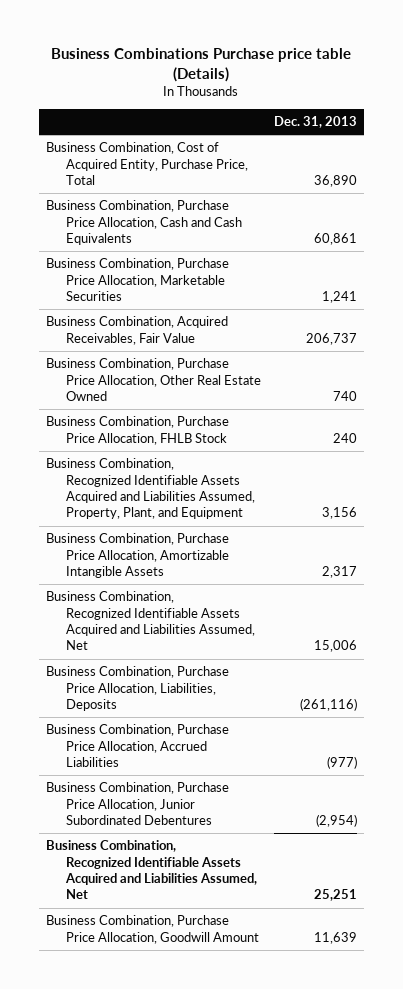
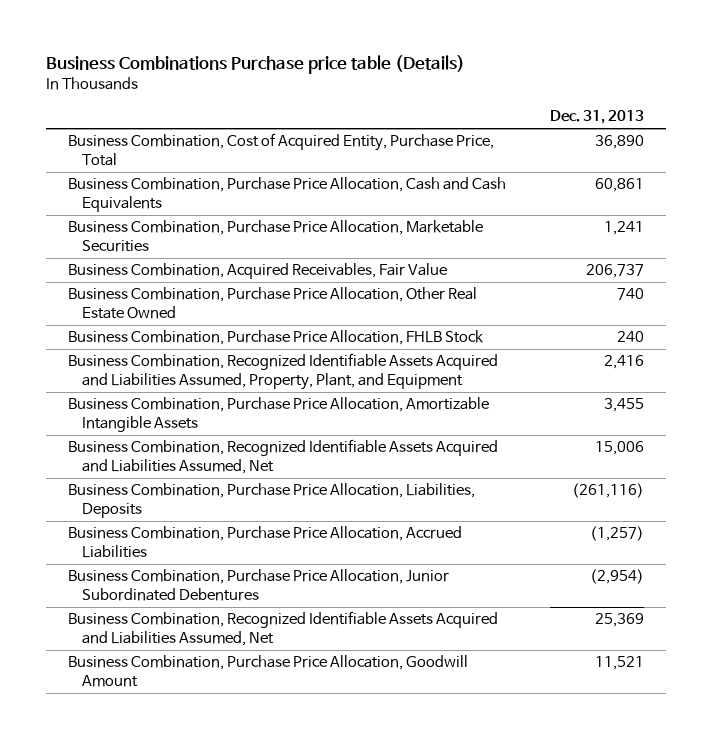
[322,507,358,520] 3,156 -> [604,355,645,370] 2,416
[322,566,358,579] 2,317 -> [604,398,645,413] 3,455
[327,756,358,770] (977) -> [590,526,645,542] (1,257)
[314,889,358,902] 25,251 -> [595,613,645,628] 25,369
[314,931,358,944] 11,639 -> [595,656,645,671] 11,521

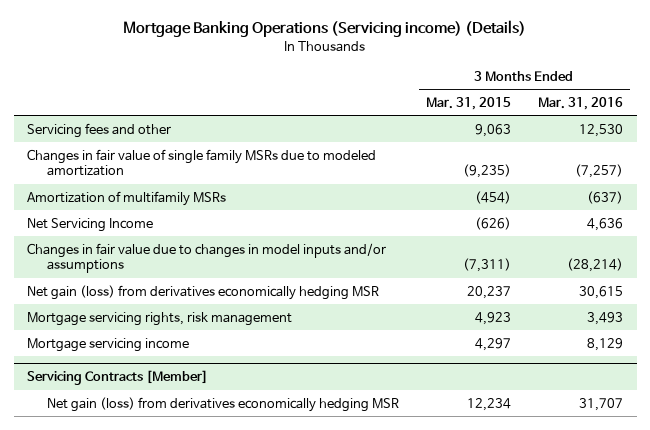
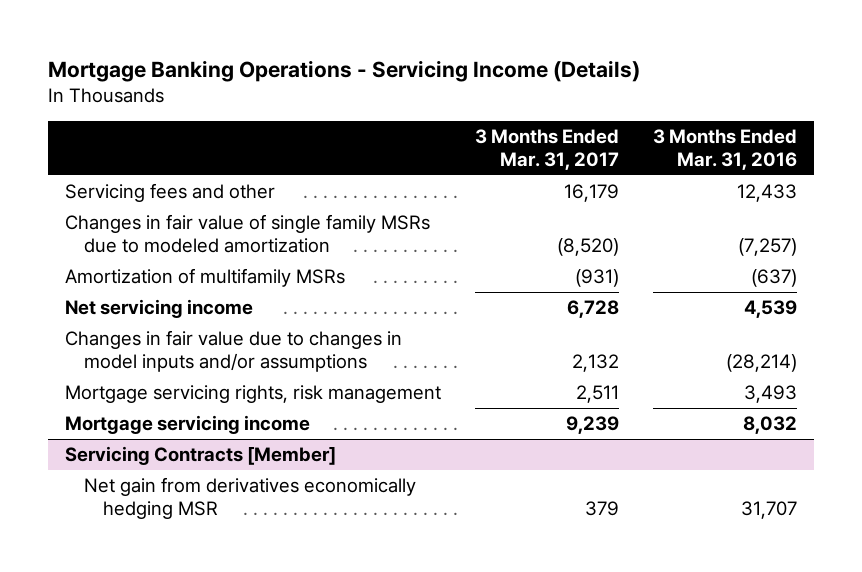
[123,20,527,38] Mortgage Banking Operations (Servicing income) (Details) -> [47,59,640,82] Mortgage Banking Operations - Servicing Income (Details)
[425,96,511,110] Mar. 31, 2015 -> none
none -> [475,129,620,170] 3 Months Ended Mar. 31, 2017
[578,123,623,137] 12,530 -> [737,184,798,203] 12,433
[27,217,154,232] Net Servicing Income -> [64,299,253,319] Net servicing income
[586,217,623,231] 4,636 -> [744,300,798,319] 4,539
[27,284,380,300] Net gain (loss) from derivatives economically hedging MSR -> none
[586,337,623,351] 8,129 -> [743,416,798,435] 8,032
[46,396,399,412] Net gain (loss) from derivatives economically hedging MSR -> [83,477,416,519] Net gain from derivatives economically hedging MSR

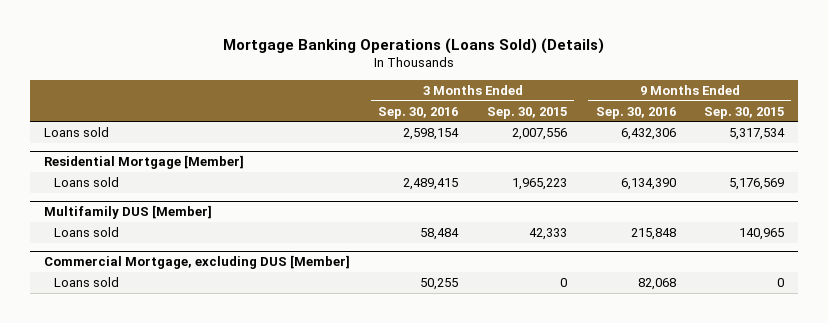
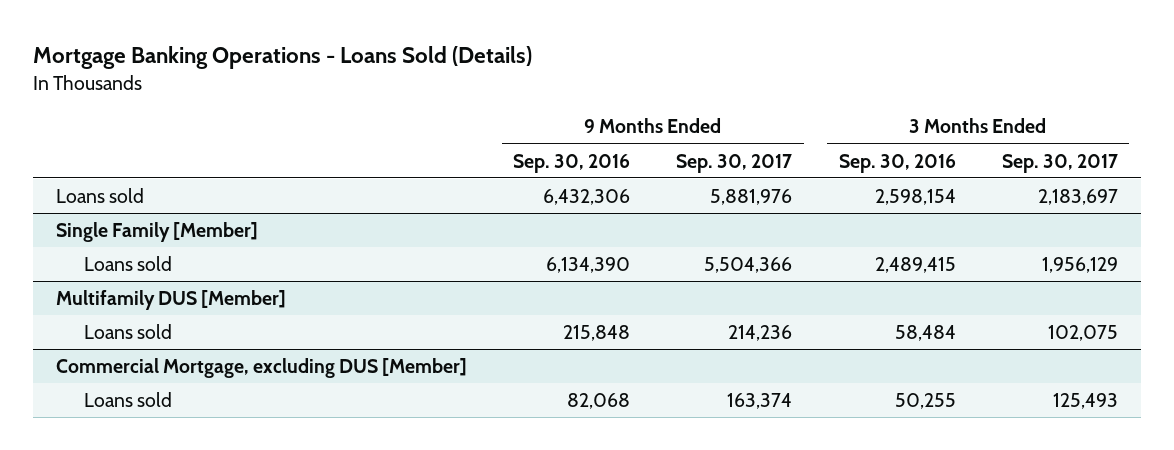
[223,37,605,54] Mortgage Banking Operations (Loans Sold) (Details) -> [33,46,533,70] Mortgage Banking Operations - Loans Sold (Details)
[487,106,568,119] Sep. 30, 2015 -> none
[704,106,785,119] Sep. 30, 2015 -> none
none -> [676,153,793,173] Sep. 30, 2017
none -> [1001,153,1118,173] Sep. 30, 2017
[43,155,244,170] Residential Mortgage [Member] -> [56,221,259,242] Single Family [Member]

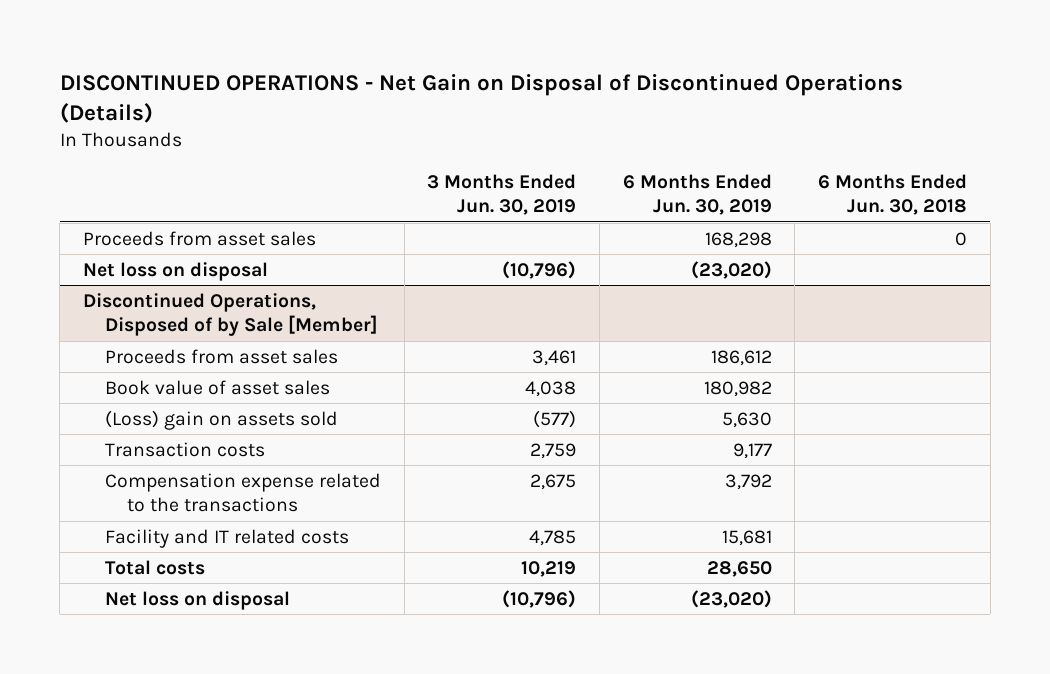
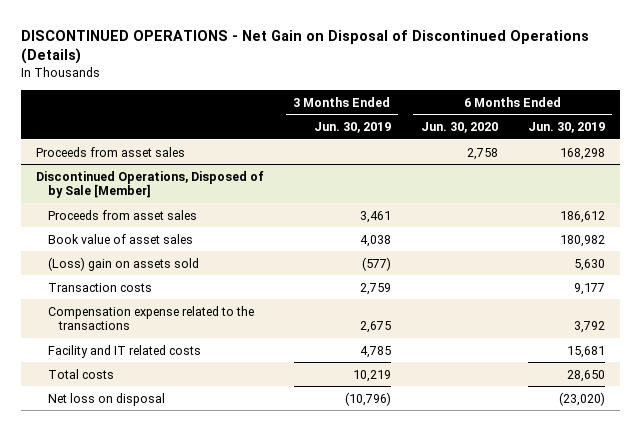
[817,173,967,215] 6 Months Ended Jun. 30, 2018 -> none
none -> [420,122,498,134] Jun. 30, 2020
[82,261,268,281] Net loss on disposal -> none

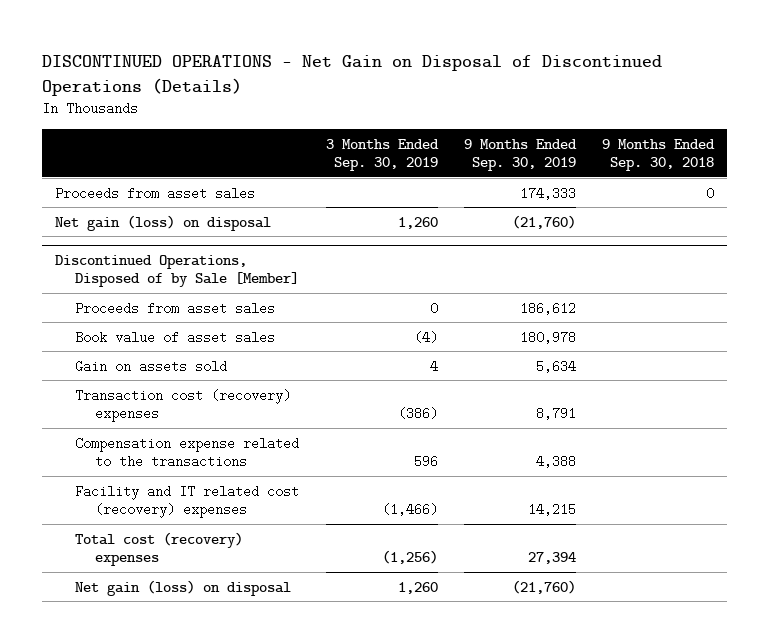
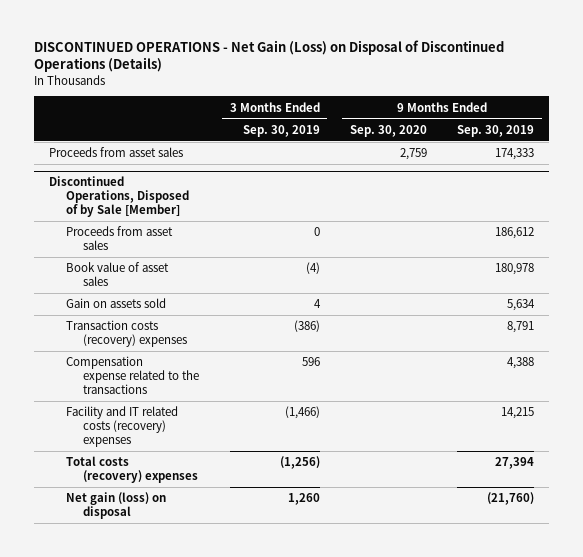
[42,54,663,96] DISCONTINUED OPERATIONS - Net Gain on Disposal of Discontinued Operations (Details) -> [33,39,504,73] DISCONTINUED OPERATIONS - Net Gain (Loss) on Disposal of Discontinued Operations (Details)
[602,138,716,172] 9 Months Ended Sep. 30, 2018 -> none
none -> [349,124,427,137] Sep. 30, 2020
[55,214,272,231] Net gain (loss) on disposal -> none
[75,388,292,423] Transaction cost (recovery) expenses -> [66,320,188,348] Transaction costs (recovery) expenses
[75,484,300,519] Facility and IT related cost (recovery) expenses -> [66,406,179,448] Facility and IT related costs (recovery) expenses
[75,531,244,567] Total cost (recovery) expenses -> [66,456,199,484] Total costs (recovery) expenses

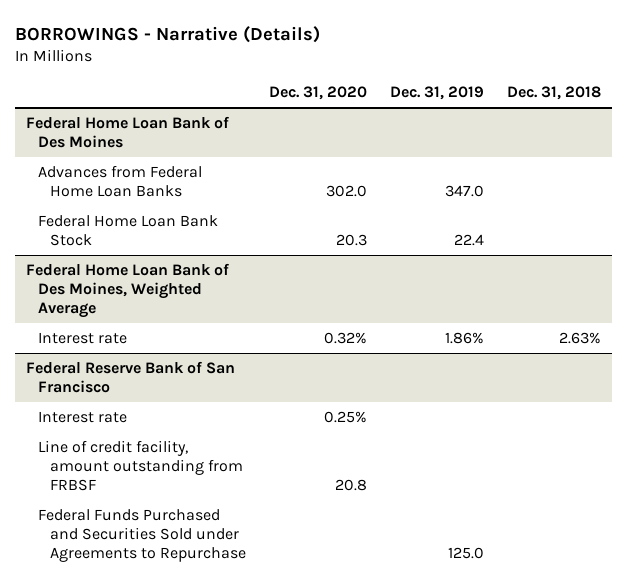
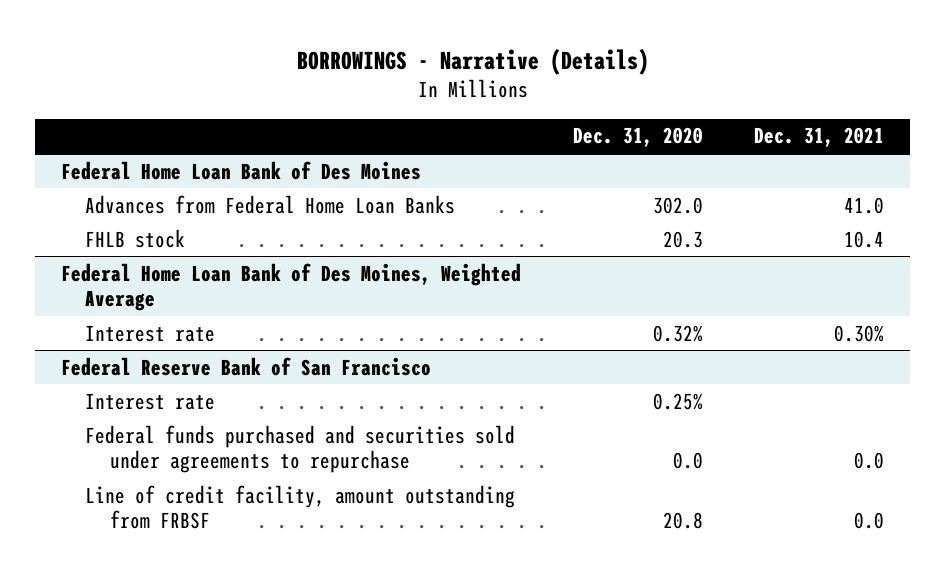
[389,86,484,101] Dec. 31, 2019 -> none
[506,86,601,101] Dec. 31, 2018 -> none
none -> [754,127,885,148] Dec. 31, 2021
[37,215,218,246] Federal Home Loan Bank Stock -> [85,228,186,248] FHLB stock
none -> [85,424,516,474] Federal funds purchased and securities sold under agreements to repurchase
[37,509,246,562] Federal Funds Purchased and Securities Sold under Agreements to Repurchase -> none

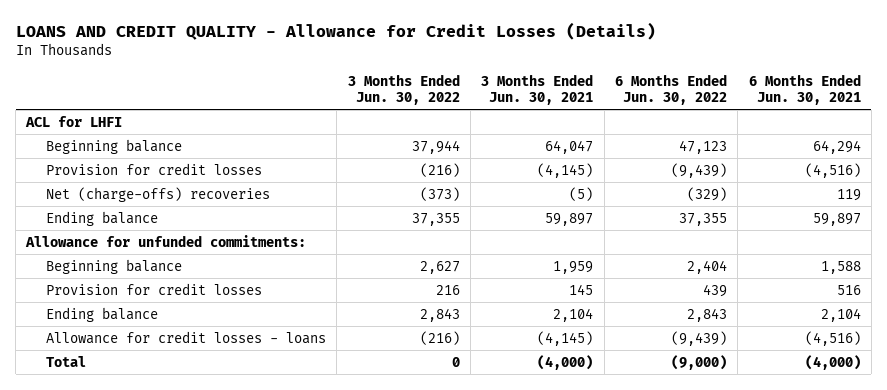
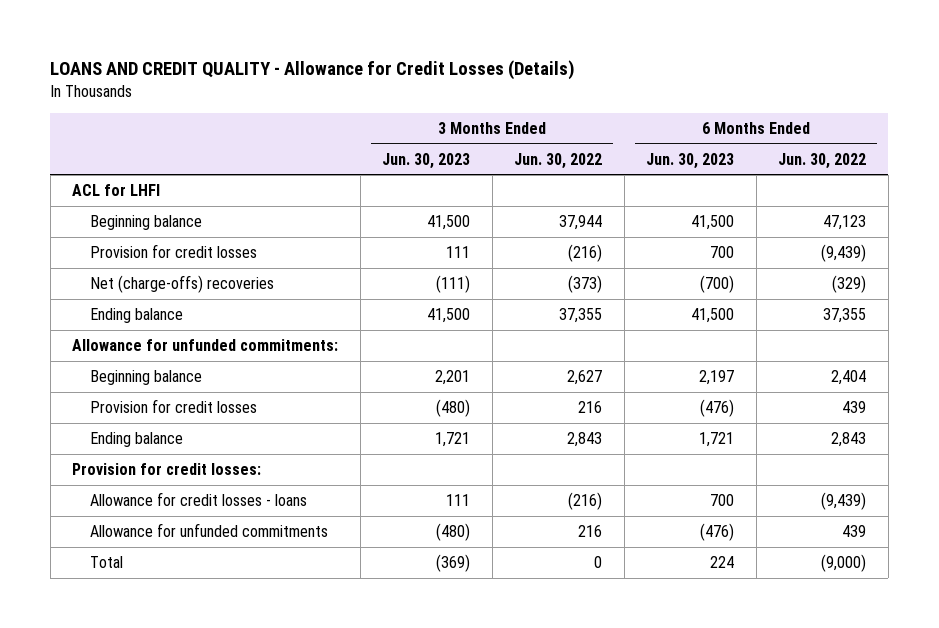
[481,73,594,106] 3 Months Ended Jun. 30, 2021 -> none
[748,73,861,106] 6 Months Ended Jun. 30, 2021 -> none
none -> [382,152,471,169] Jun. 30, 2023
none -> [646,152,735,169] Jun. 30, 2023
none -> [72,463,262,476] Provision for credit losses:
none -> [89,523,328,538] Allowance for unfunded commitments

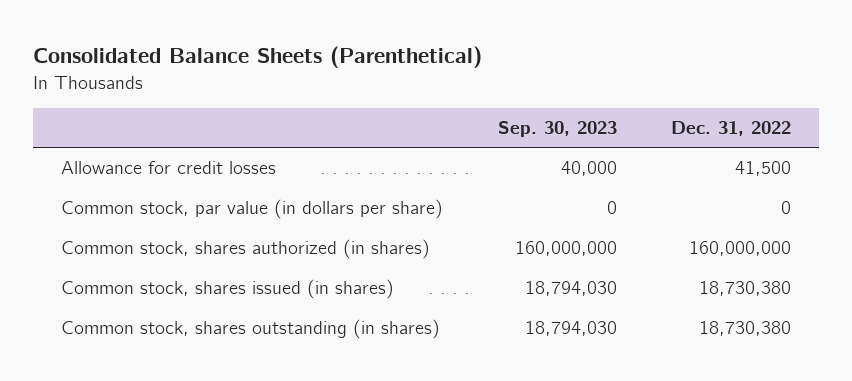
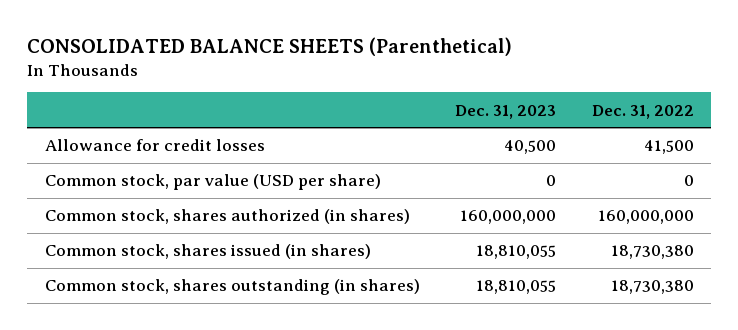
[33,45,483,68] Consolidated Balance Sheets (Parenthetical) -> [26,36,512,56] CONSOLIDATED BALANCE SHEETS (Parenthetical)
[497,121,617,138] Sep. 30, 2023 -> none
none -> [455,104,557,119] Dec. 31, 2023
[60,199,443,220] Common stock, par value (in dollars per share) -> [44,174,381,191] Common stock, par value (USD per share)

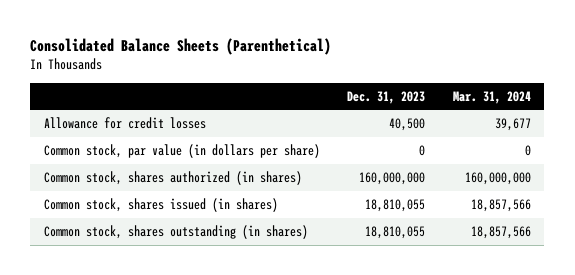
[26,36,512,56] CONSOLIDATED BALANCE SHEETS (Parenthetical) -> [30,38,332,56] Consolidated Balance Sheets (Parenthetical)
[591,104,694,119] Dec. 31, 2022 -> none
none -> [452,90,531,104] Mar. 31, 2024
[44,174,381,191] Common stock, par value (USD per share) -> [43,144,320,159] Common stock, par value (in dollars per share)

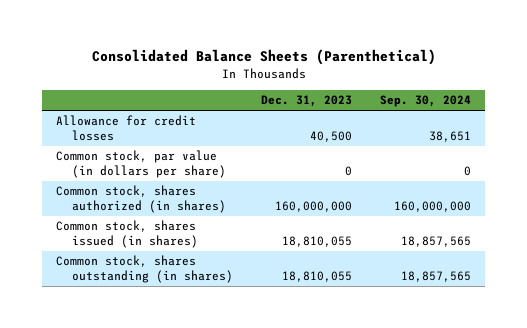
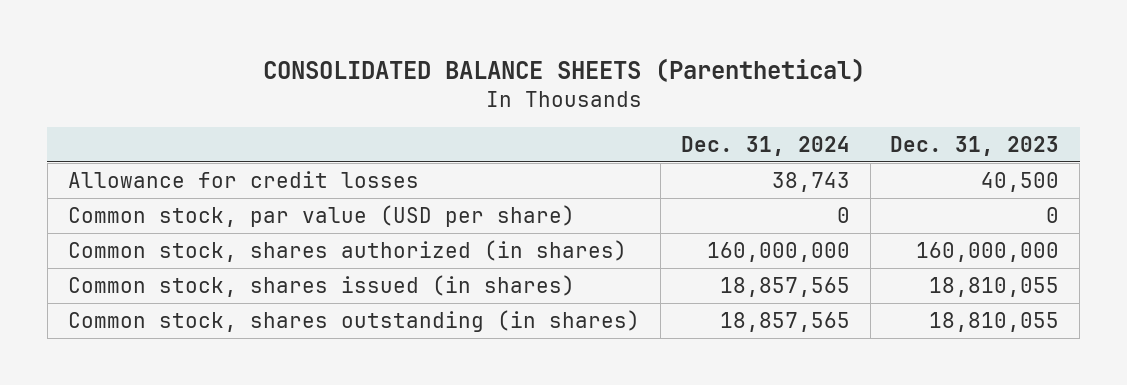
[91,49,436,66] Consolidated Balance Sheets (Parenthetical) -> [262,58,865,83] CONSOLIDATED BALANCE SHEETS (Parenthetical)
[380,95,472,108] Sep. 30, 2024 -> none
none -> [680,136,850,157] Dec. 31, 2024
[56,150,227,179] Common stock, par value (in dollars per share) -> [67,204,575,227] Common stock, par value (USD per share)

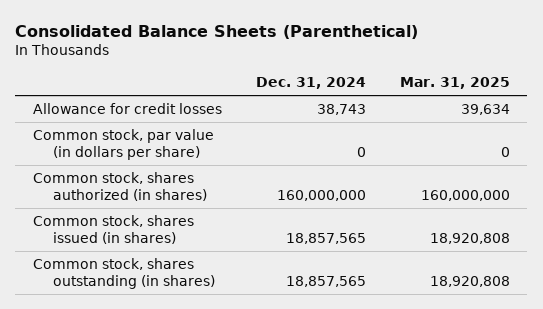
[262,58,865,83] CONSOLIDATED BALANCE SHEETS (Parenthetical) -> [15,24,419,39] Consolidated Balance Sheets (Parenthetical)
[890,136,1060,157] Dec. 31, 2023 -> none
none -> [399,77,510,90] Mar. 31, 2025
[67,204,575,227] Common stock, par value (USD per share) -> [32,128,214,161] Common stock, par value (in dollars per share)

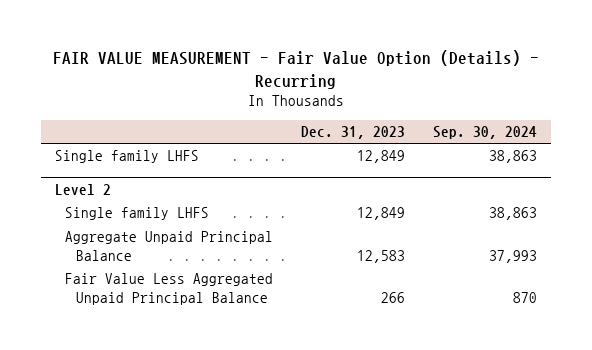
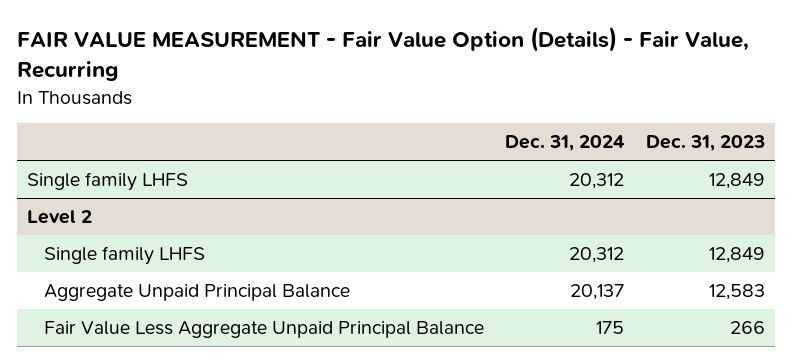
[52,50,539,89] FAIR VALUE MEASUREMENT - Fair Value Option (Details) - Recurring -> [16,26,749,82] FAIR VALUE MEASUREMENT - Fair Value Option (Details) - Fair Value, Recurring
[432,126,537,140] Sep. 30, 2024 -> none
none -> [505,135,626,152] Dec. 31, 2024
[65,273,274,306] Fair Value Less Aggregated Unpaid Principal Balance -> [44,321,485,339] Fair Value Less Aggregate Unpaid Principal Balance

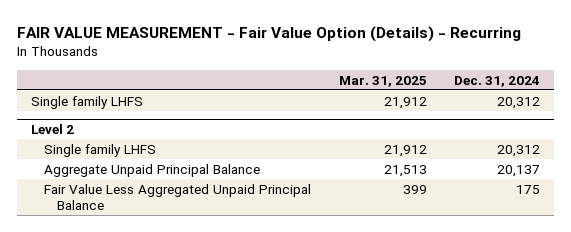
[16,26,749,82] FAIR VALUE MEASUREMENT - Fair Value Option (Details) - Fair Value, Recurring -> [17,26,522,43] FAIR VALUE MEASUREMENT - Fair Value Option (Details) - Recurring
[645,135,765,152] Dec. 31, 2023 -> none
none -> [338,75,427,87] Mar. 31, 2025
[44,321,485,339] Fair Value Less Aggregate Unpaid Principal Balance -> [43,183,311,211] Fair Value Less Aggregated Unpaid Principal Balance

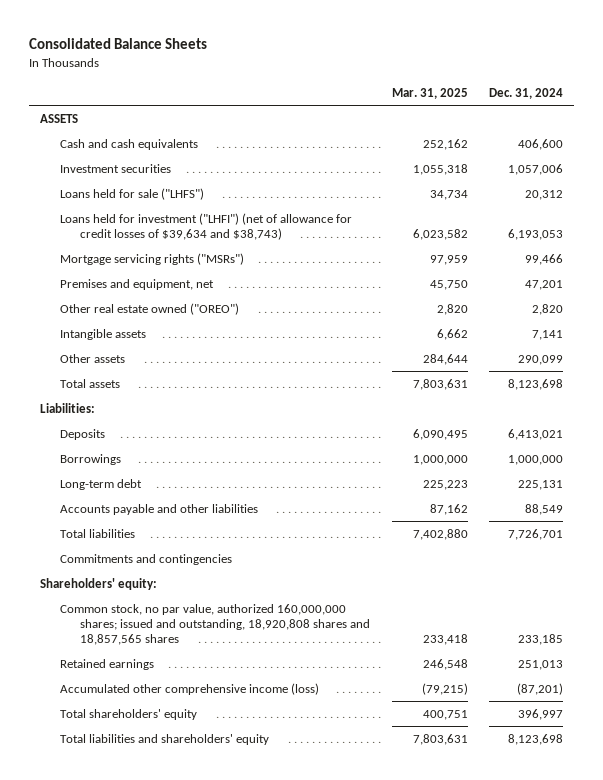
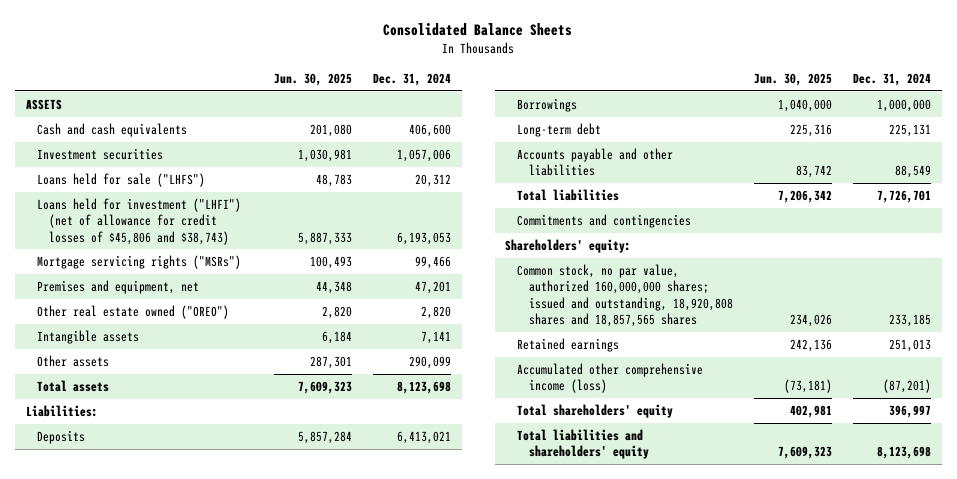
[391,88,468,100] Mar. 31, 2025 -> none
none -> [274,73,353,87] Jun. 30, 2025
[59,212,352,240] Loans held for investment ("LHFI") (net of allowance for credit losses of $39,634 and $38,743) -> [37,197,242,245] Loans held for investment ("LHFI") (net of allowance for credit losses of $45,806 and $38,743)

